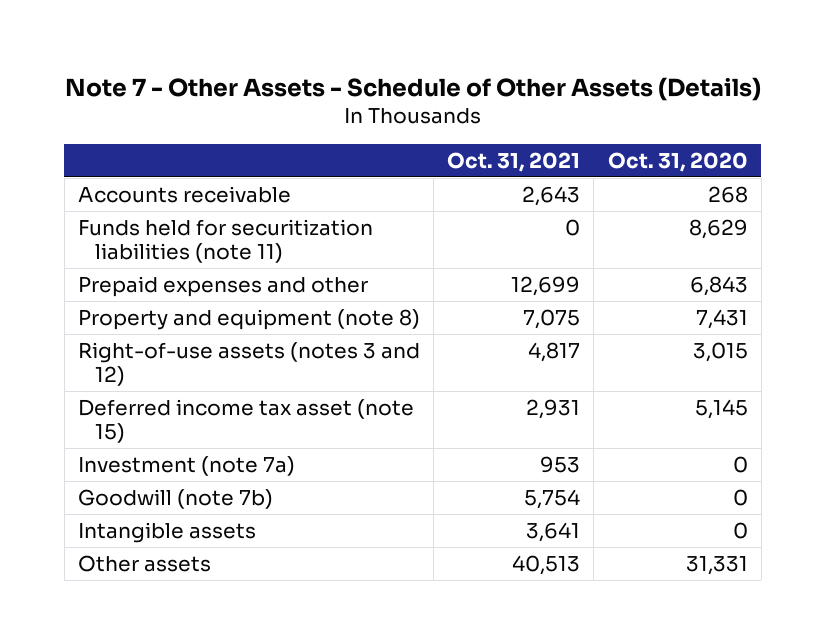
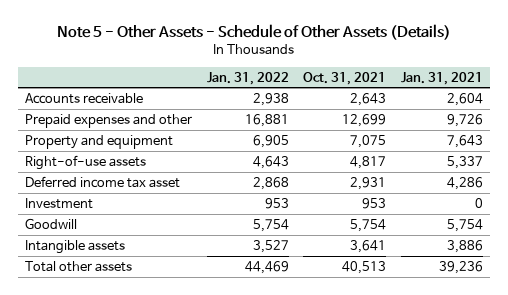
[64,76,761,101] Note 7 - Other Assets - Schedule of Other Assets (Details) -> [56,24,451,41] Note 5 - Other Assets - Schedule of Other Assets (Details)
[607,151,748,172] Oct. 31, 2020 -> none
none -> [206,71,289,85] Jan. 31, 2022
none -> [400,71,483,85] Jan. 31, 2021
[78,218,374,264] Funds held for securitization liabilities (note 11) -> none
[78,308,421,330] Property and equipment (note 8) -> [25,134,174,149] Property and equipment
[78,341,421,387] Right-of-use assets (notes 3 and 12) -> [25,154,147,170] Right-of-use assets
[78,398,415,444] Deferred income tax asset (note 15) -> [25,175,181,188] Deferred income tax asset
[78,455,296,476] Investment (note 7a) -> [25,197,94,209] Investment
[78,488,274,509] Goodwill (note 7b) -> [25,217,78,229] Goodwill
[78,554,212,572] Other assets -> [25,260,133,272] Total other assets

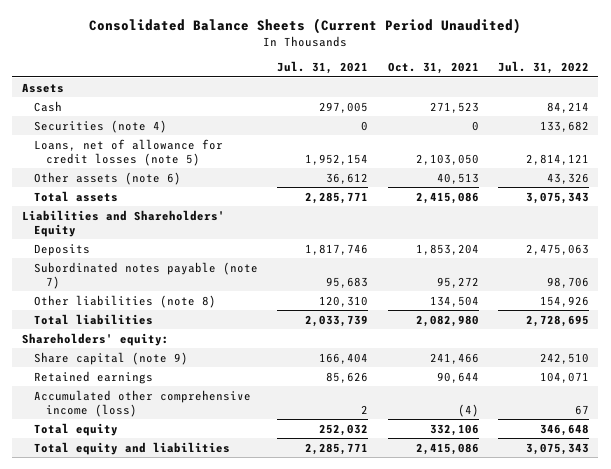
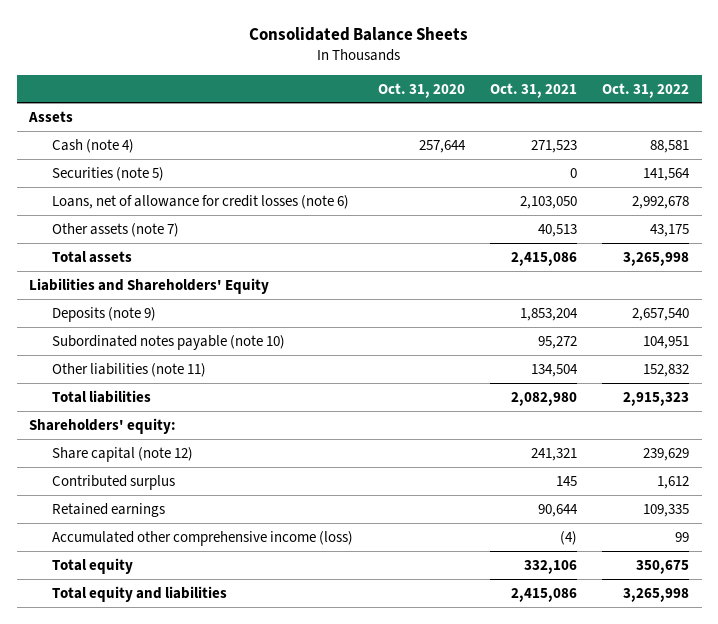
[89,18,522,35] Consolidated Balance Sheets (Current Period Unaudited) -> [249,26,469,41] Consolidated Balance Sheets
[277,61,369,75] Jul. 31, 2021 -> none
[497,61,589,75] Jul. 31, 2022 -> none
none -> [378,82,466,98] Oct. 31, 2020
none -> [602,82,690,98] Oct. 31, 2022
[33,100,62,112] Cash -> [52,138,135,153] Cash (note 4)
[33,119,167,133] Securities (note 4) -> [52,166,165,181] Securities (note 5)
[33,138,223,166] Loans, net of allowance for credit losses (note 5) -> [52,194,350,209] Loans, net of allowance for credit losses (note 6)
[33,171,181,185] Other assets (note 6) -> [52,222,180,237] Other assets (note 7)
[33,243,90,256] Deposits -> [52,306,157,322] Deposits (note 9)
[33,261,258,289] Subordinated notes payable (note 7) -> [52,334,286,350] Subordinated notes payable (note 10)
[33,294,216,308] Other liabilities (note 8) -> [52,362,207,377] Other liabilities (note 11)
[33,351,188,365] Share capital (note 9) -> [52,446,194,462] Share capital (note 12)
[429,352,479,364] 241,466 -> [531,447,578,461] 241,321
none -> [52,474,176,490] Contributed surplus

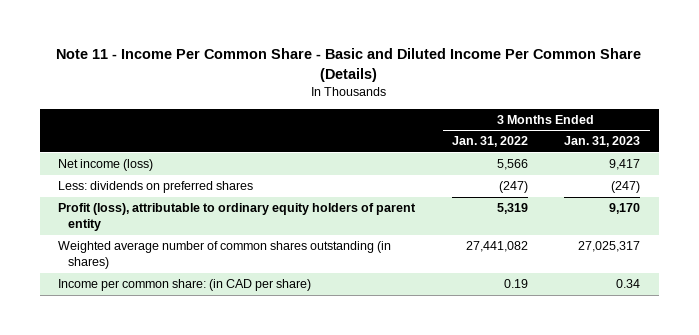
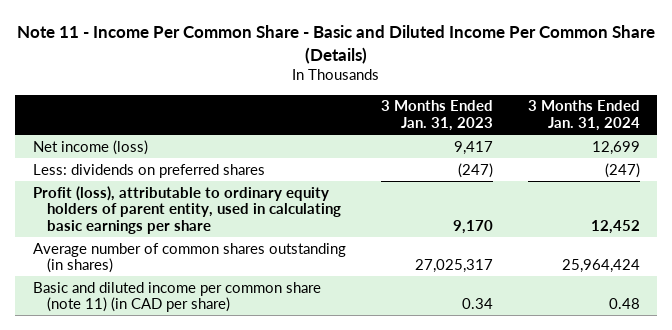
[451,136,528,148] Jan. 31, 2022 -> none
none -> [527,100,640,132] 3 Months Ended Jan. 31, 2024
[58,203,417,232] Profit (loss), attributable to ordinary equity holders of parent entity -> [32,185,342,235] Profit (loss), attributable to ordinary equity holders of parent entity, used in calculating basic earnings per share
[58,241,392,270] Weighted average number of common shares outstanding (in shares) -> [32,242,346,274] Average number of common shares outstanding (in shares)
[58,279,312,292] Income per common share: (in CAD per share) -> [32,281,321,313] Basic and diluted income per common share (note 11) (in CAD per share)

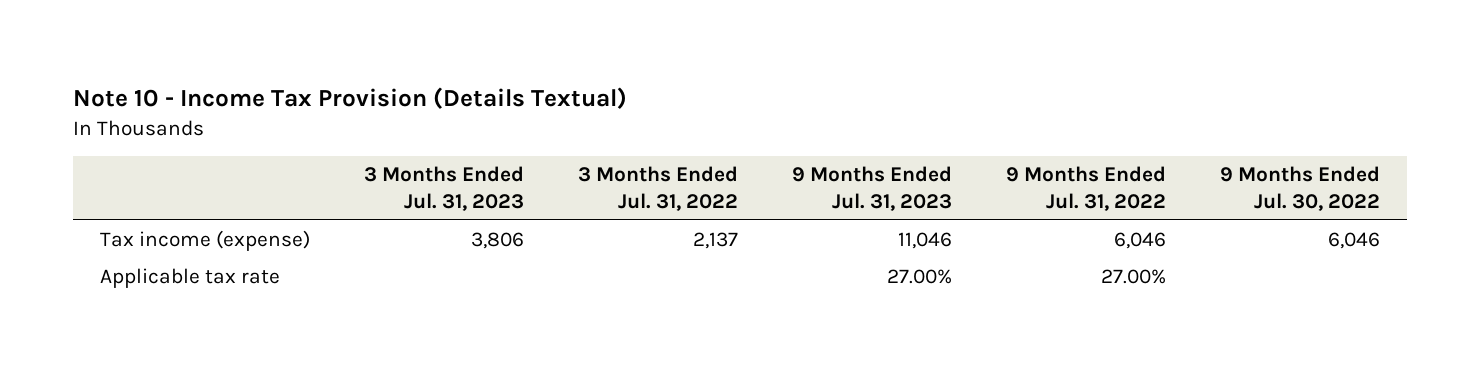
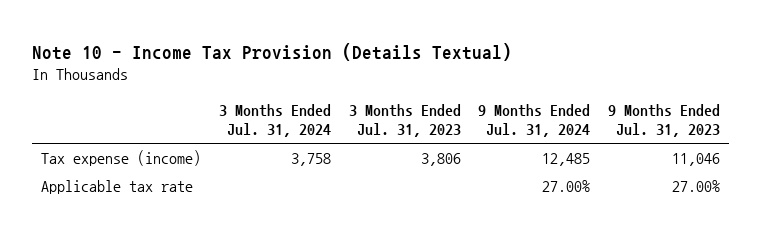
[578,165,739,212] 3 Months Ended Jul. 31, 2022 -> none
[1005,165,1166,212] 9 Months Ended Jul. 31, 2022 -> none
[1219,165,1380,212] 9 Months Ended Jul. 30, 2022 -> none
none -> [218,103,331,138] 3 Months Ended Jul. 31, 2024
none -> [478,103,591,138] 9 Months Ended Jul. 31, 2024
[100,229,311,251] Tax income (expense) -> [41,150,202,167] Tax expense (income)

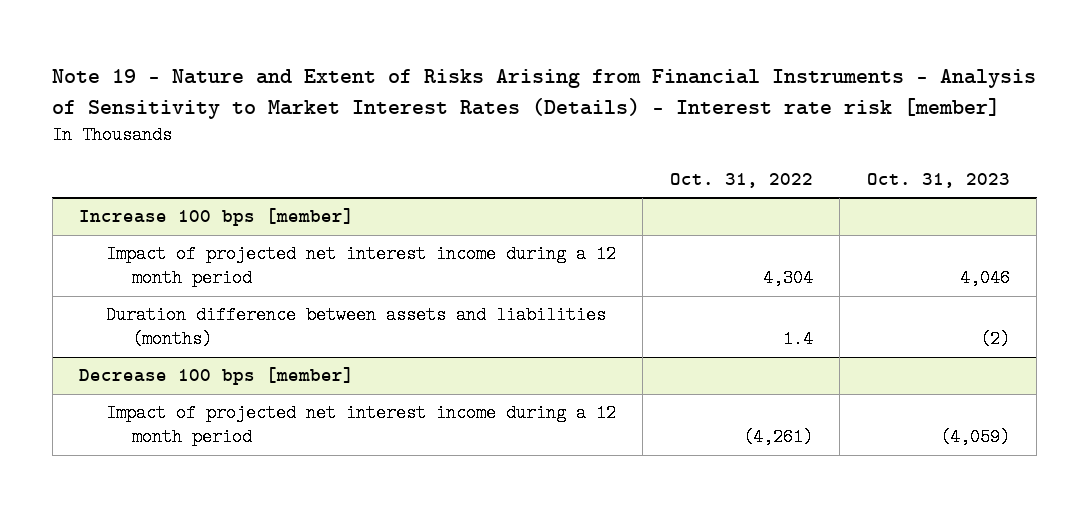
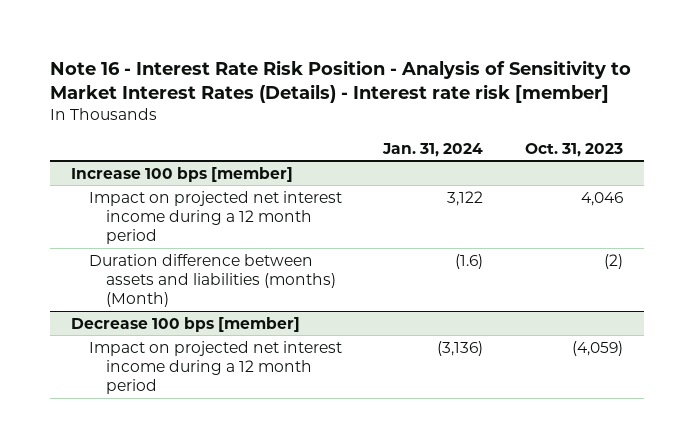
[52,68,1037,119] Note 19 - Nature and Extent of Risks Arising from Financial Instruments - Analysis of Sensitivity to Market Interest Rates (Details) - Interest rate risk [member] -> [50,59,632,104] Note 16 - Interest Rate Risk Position - Analysis of Sensitivity to Market Interest Rates (Details) - Interest rate risk [member]
[669,172,813,188] Oct. 31, 2022 -> none
none -> [382,142,484,157] Jan. 31, 2024
[105,245,616,288] Impact of projected net interest income during a 12 month period -> [88,190,342,245] Impact on projected net interest income during a 12 month period
[105,306,606,349] Duration difference between assets and liabilities (months) -> [88,253,337,308] Duration difference between assets and liabilities (months) (Month)
[105,404,616,447] Impact of projected net interest income during a 12 month period -> [88,340,342,395] Impact on projected net interest income during a 12 month period

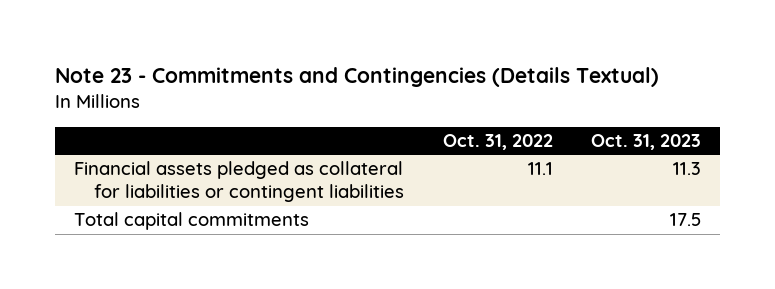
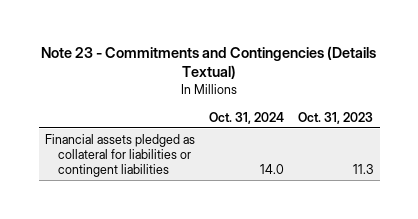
[442,133,553,150] Oct. 31, 2022 -> none
none -> [209,111,285,124] Oct. 31, 2024
[73,212,309,231] Total capital commitments -> none

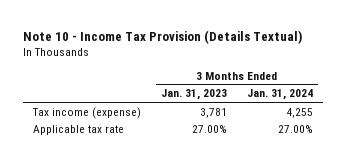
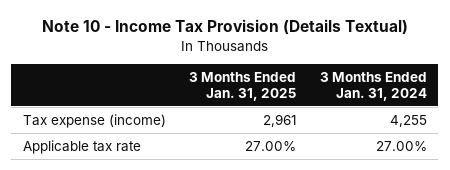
[160,89,227,101] Jan. 31, 2023 -> none
none -> [189,71,297,101] 3 Months Ended Jan. 31, 2025
[31,106,141,119] Tax income (expense) -> [22,113,166,128] Tax expense (income)

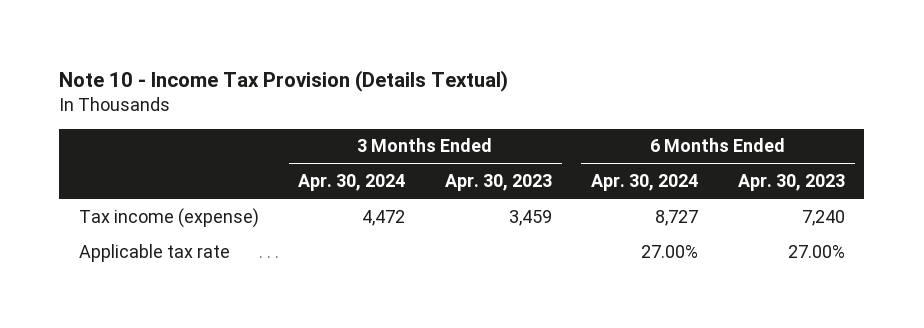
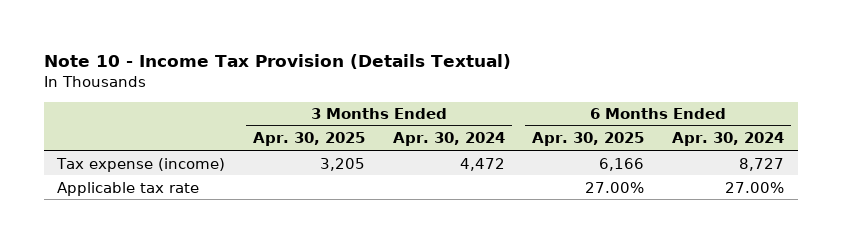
[444,174,552,192] Apr. 30, 2023 -> none
[737,174,845,192] Apr. 30, 2023 -> none
none -> [253,132,366,147] Apr. 30, 2025
none -> [532,132,645,147] Apr. 30, 2025
[78,207,259,228] Tax income (expense) -> [56,157,226,172] Tax expense (income)

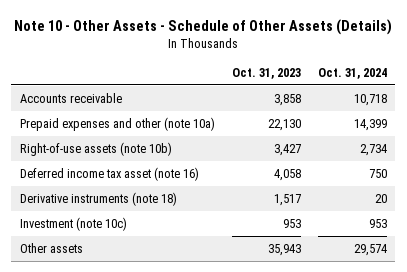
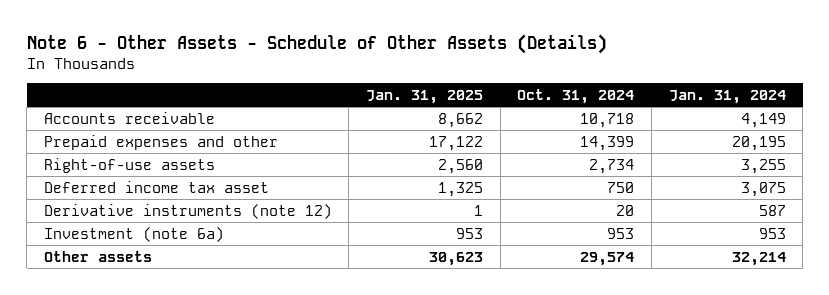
[14,18,393,35] Note 10 - Other Assets - Schedule of Other Assets (Details) -> [26,34,607,55] Note 6 - Other Assets - Schedule of Other Assets (Details)
[231,67,301,79] Oct. 31, 2023 -> none
none -> [366,90,484,105] Jan. 31, 2025
none -> [668,90,786,105] Jan. 31, 2024
[19,116,215,131] Prepaid expenses and other (note 10a) -> [43,134,278,150] Prepaid expenses and other
[19,141,172,156] Right-of-use assets (note 10b) -> [43,157,215,173] Right-of-use assets
[19,166,199,181] Deferred income tax asset (note 16) -> [43,180,269,193] Deferred income tax asset
[19,191,177,206] Derivative instruments (note 18) -> [43,203,332,219] Derivative instruments (note 12)
[19,216,127,231] Investment (note 10c) -> [43,226,224,242] Investment (note 6a)

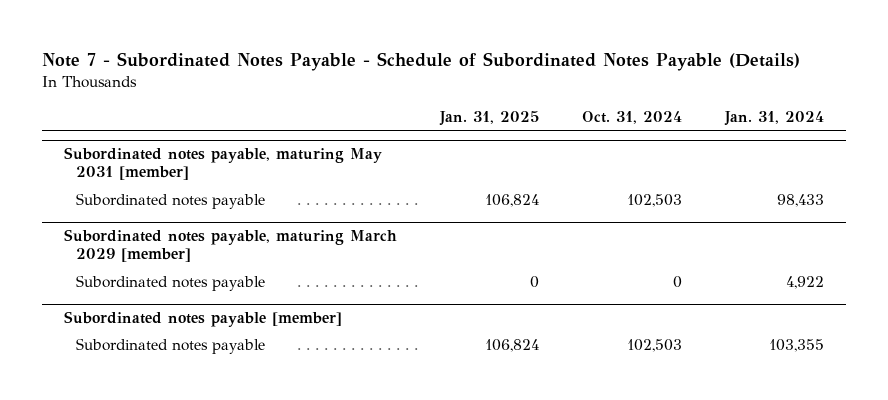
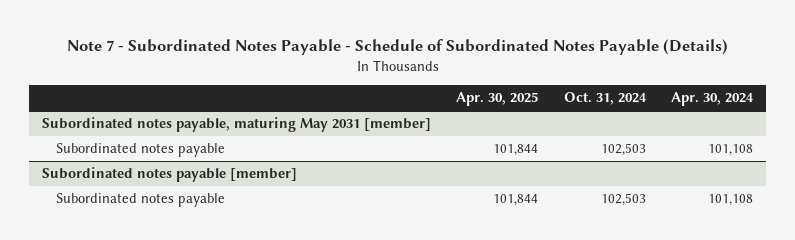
[438,111,539,127] Jan. 31, 2025 -> none
[724,111,825,127] Jan. 31, 2024 -> none
none -> [456,92,539,107] Apr. 30, 2025
none -> [671,92,755,107] Apr. 30, 2024
[63,229,397,263] Subordinated notes payable, maturing March 2029 [member] -> none
[75,275,265,292] Subordinated notes payable -> none

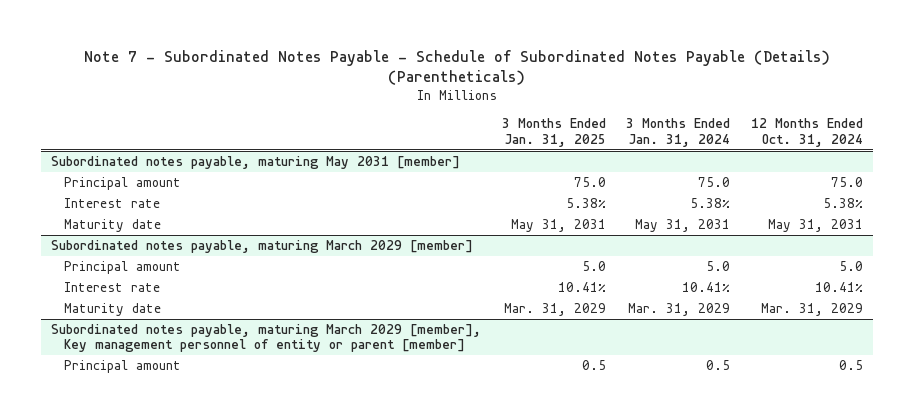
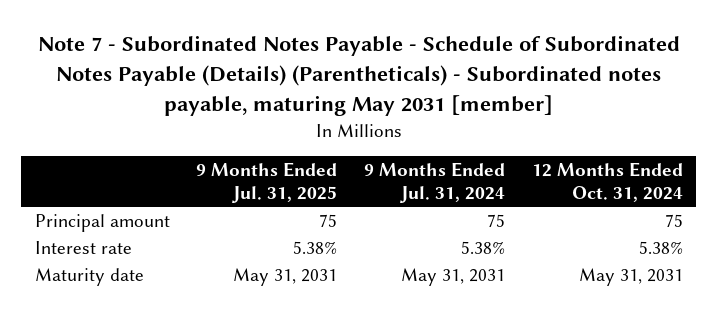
[84,49,831,86] Note 7 - Subordinated Notes Payable - Schedule of Subordinated Notes Payable (Details) (Parentheticals) -> [37,35,680,117] Note 7 - Subordinated Notes Payable - Schedule of Subordinated Notes Payable (Details) (Parentheticals) - Subordinated notes payable, maturing May 2031 [member]
[501,118,606,147] 3 Months Ended Jan. 31, 2025 -> none
[626,118,731,147] 3 Months Ended Jan. 31, 2024 -> none
none -> [196,162,338,203] 9 Months Ended Jul. 31, 2025
none -> [363,162,505,203] 9 Months Ended Jul. 31, 2024
[51,156,461,170] Subordinated notes payable, maturing May 2031 [member] -> none
[831,177,864,188] 75.0 -> [664,213,683,227] 75
[51,240,474,254] Subordinated notes payable, maturing March 2029 [member] -> none
[64,261,182,275] Principal amount -> none
[64,282,161,293] Interest rate -> none
[64,303,162,317] Maturity date -> none
[51,324,482,353] Subordinated notes payable, maturing March 2029 [member], Key management personnel of entity or parent [member] -> none
[64,360,182,374] Principal amount -> none

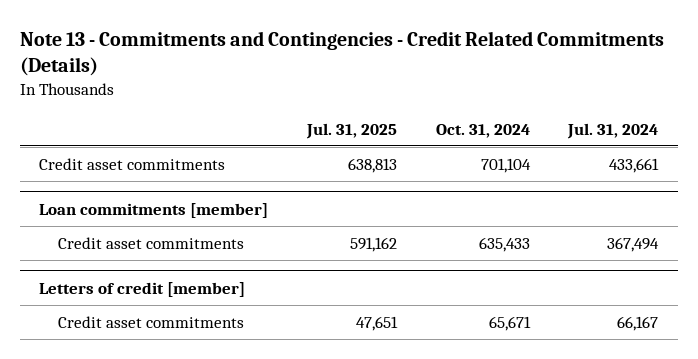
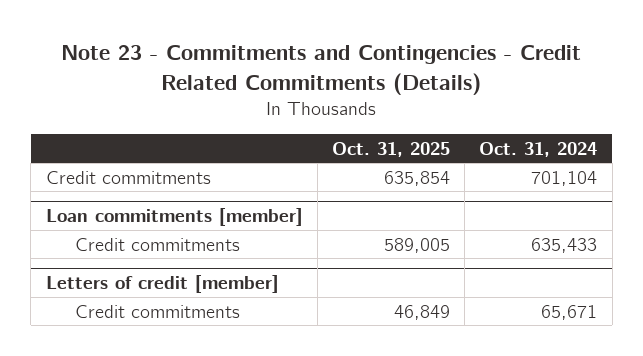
[19,31,664,77] Note 13 - Commitments and Contingencies - Credit Related Commitments (Details) -> [61,45,582,95] Note 23 - Commitments and Contingencies - Credit Related Commitments (Details)
[305,122,397,139] Jul. 31, 2025 -> none
[567,122,659,139] Jul. 31, 2024 -> none
none -> [331,141,450,157] Oct. 31, 2025
[39,157,226,170] Credit asset commitments -> [45,170,211,184] Credit commitments
[57,236,244,249] Credit asset commitments -> [75,237,241,251] Credit commitments
[57,315,244,328] Credit asset commitments -> [75,304,241,318] Credit commitments

